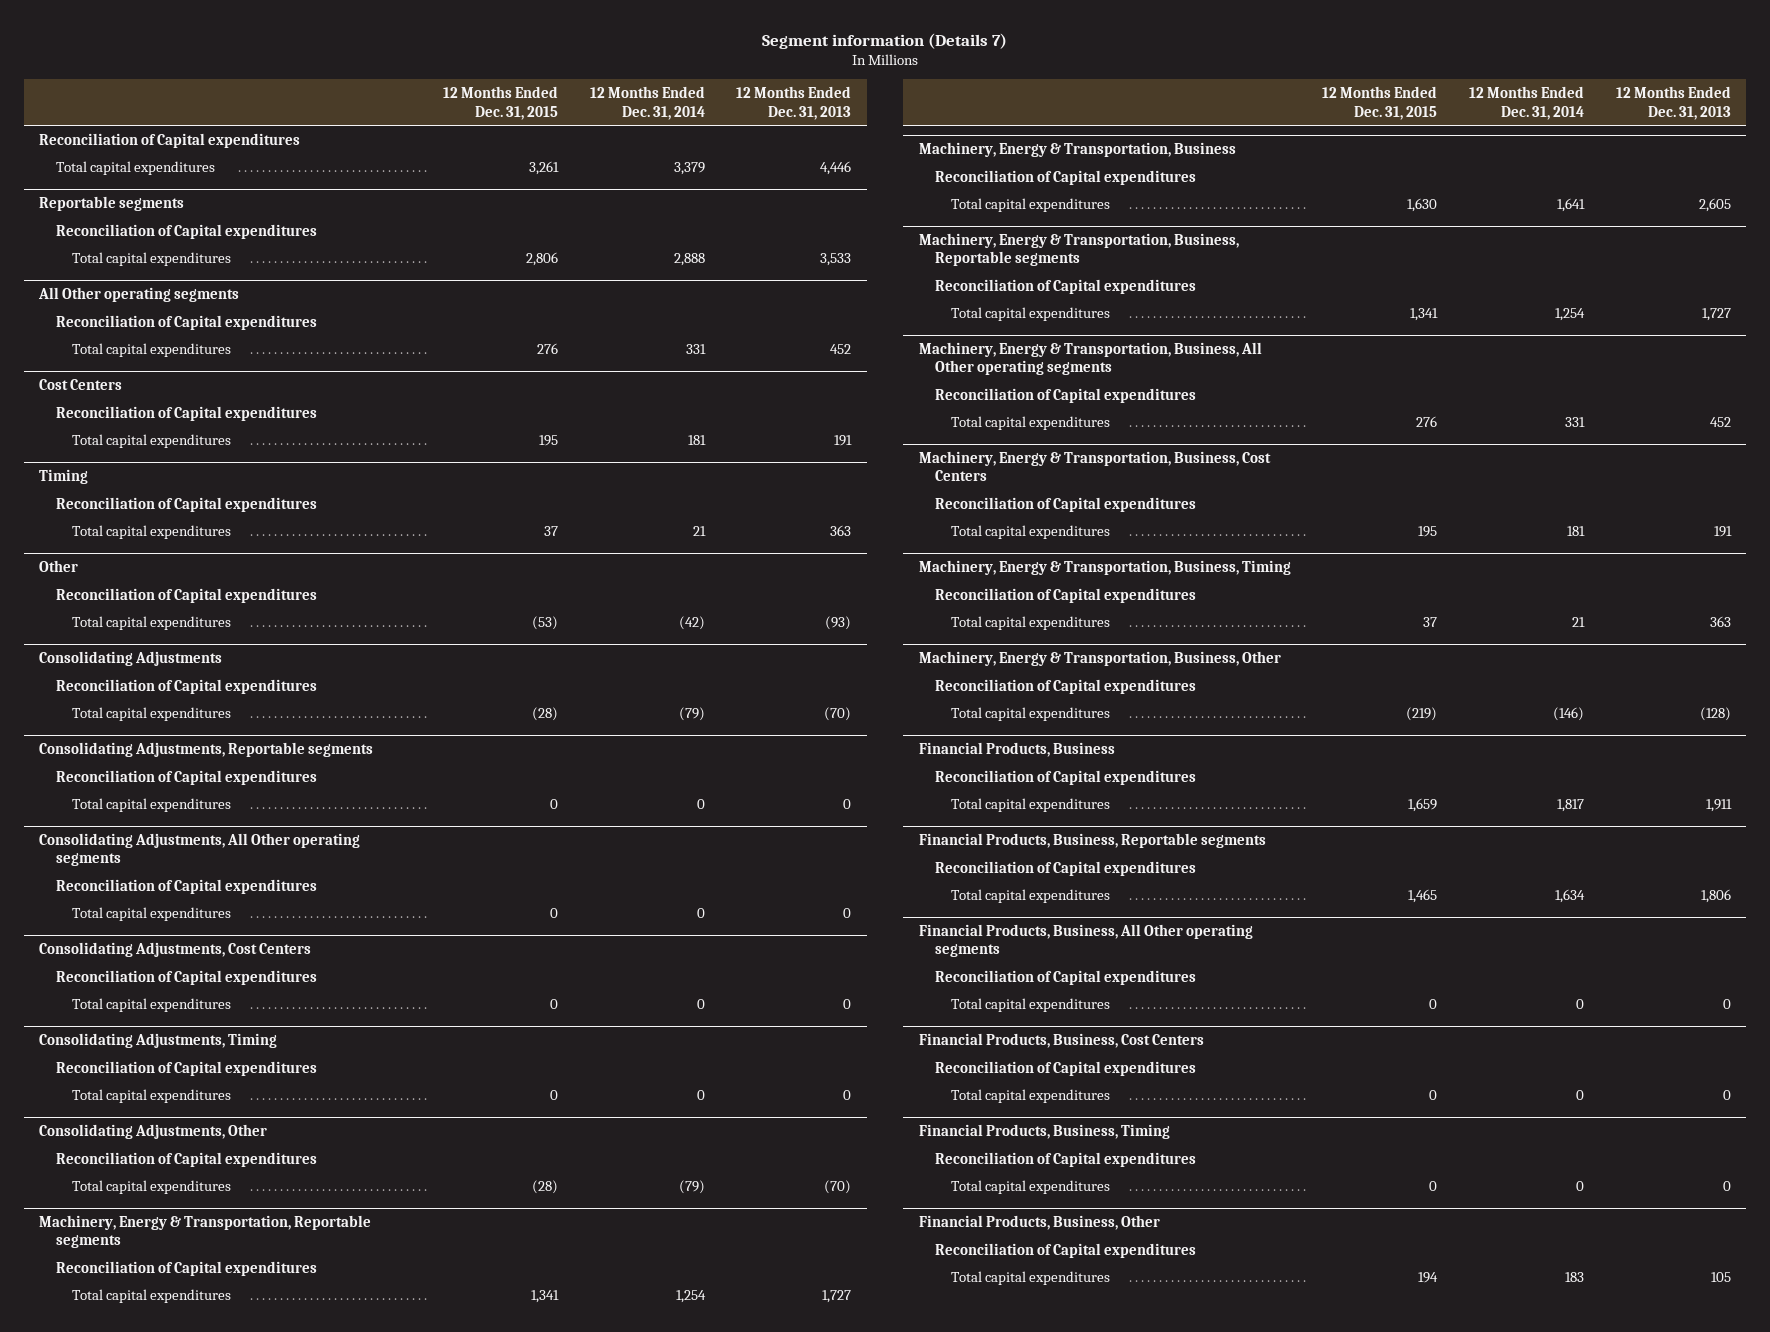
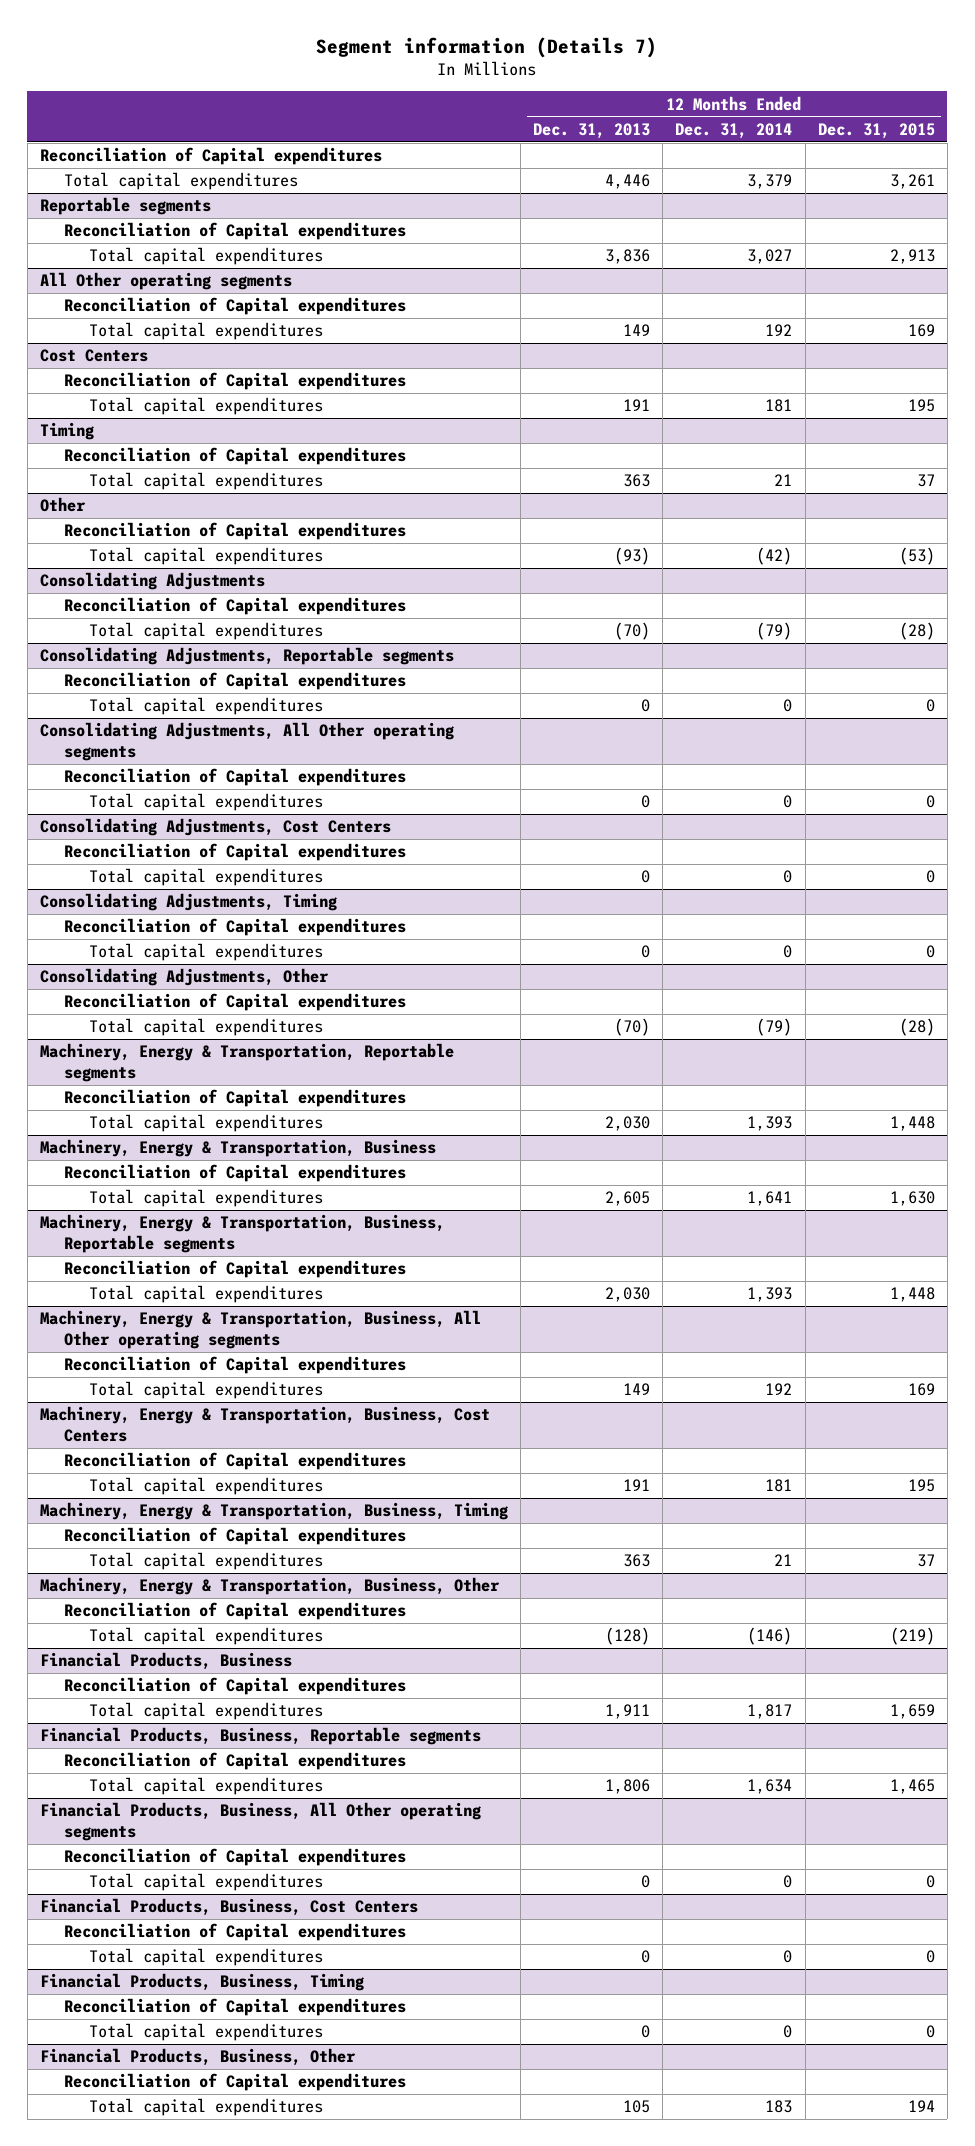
[526,251,559,266] 2,806 -> [889,249,935,265] 2,913
[673,252,705,266] 2,888 -> [747,249,793,265] 3,027
[820,252,852,266] 3,533 -> [605,249,651,265] 3,836
[537,342,559,354] 276 -> [907,324,935,338] 169
[685,343,706,354] 331 -> [765,324,793,337] 192
[830,343,852,354] 452 -> [623,324,651,337] 149
[531,1289,560,1303] 1,341 -> [889,1116,935,1132] 1,448
[675,1289,706,1303] 1,254 -> [747,1116,793,1132] 1,393
[822,1289,852,1303] 1,727 -> [605,1116,651,1132] 2,030
[1410,307,1439,321] 1,341 -> [889,1287,935,1303] 1,448
[1554,307,1585,321] 1,254 -> [747,1287,793,1303] 1,393
[1701,307,1731,321] 1,727 -> [605,1287,651,1303] 2,030
[1416,415,1438,427] 276 -> [907,1383,935,1397] 169
[1564,416,1585,427] 331 -> [765,1383,793,1396] 192
[1709,416,1731,427] 452 -> [623,1383,651,1396] 149

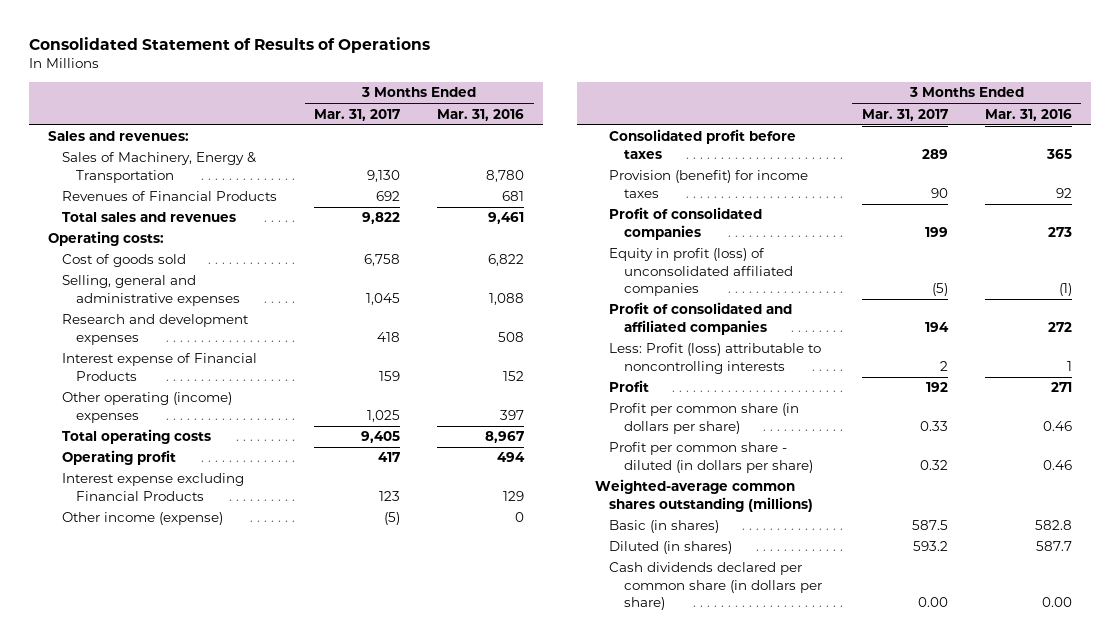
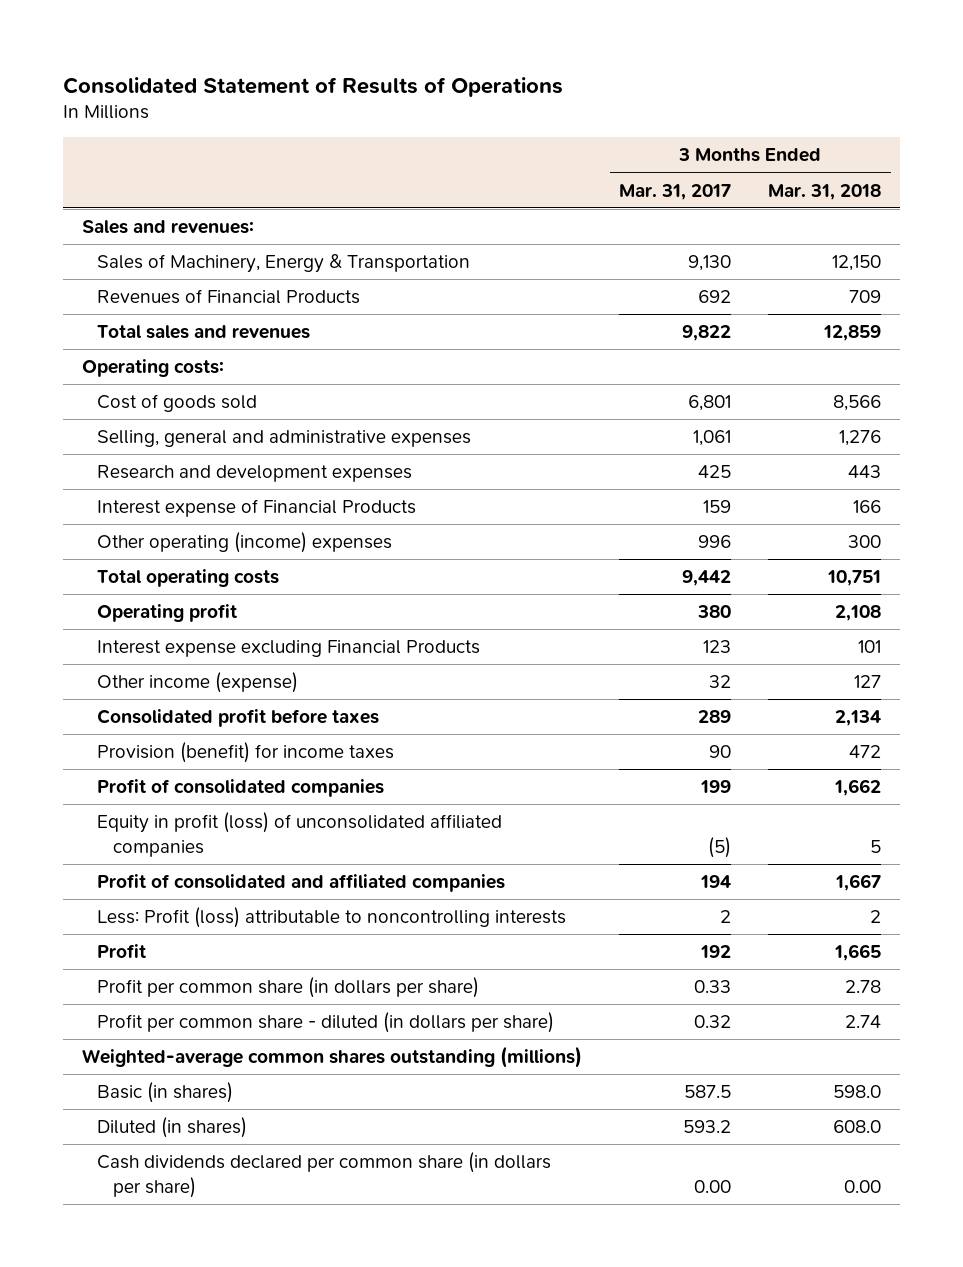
[437,108,525,121] Mar. 31, 2016 -> none
none -> [768,183,882,200] Mar. 31, 2018
[363,254,400,267] 6,758 -> [688,395,732,412] 6,801
[365,292,400,305] 1,045 -> [693,430,732,447] 1,061
[376,331,400,342] 418 -> [698,465,732,479] 425
[366,409,400,422] 1,025 -> [698,535,732,549] 996
[360,431,400,444] 9,405 -> [682,570,732,587] 9,442
[377,452,400,463] 417 -> [697,605,732,619] 380
[383,512,400,526] (5) -> [709,675,732,689] 32

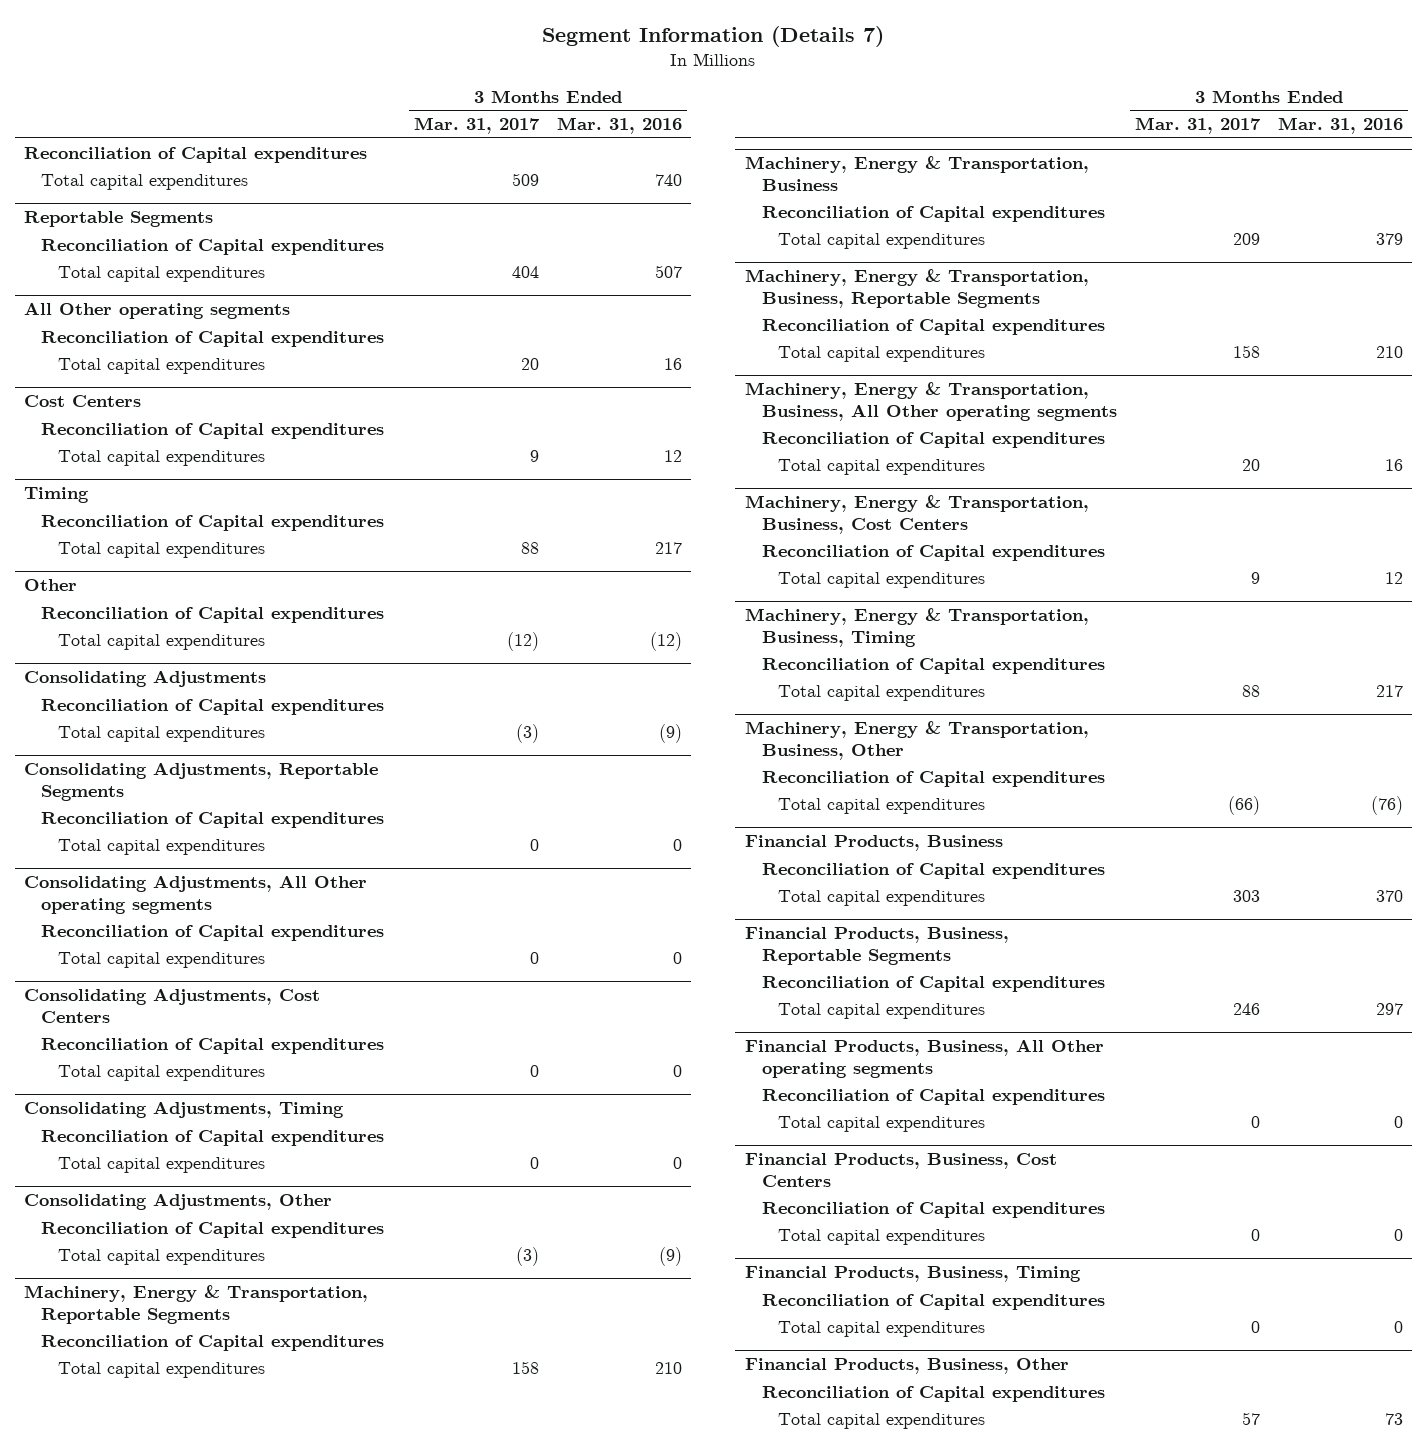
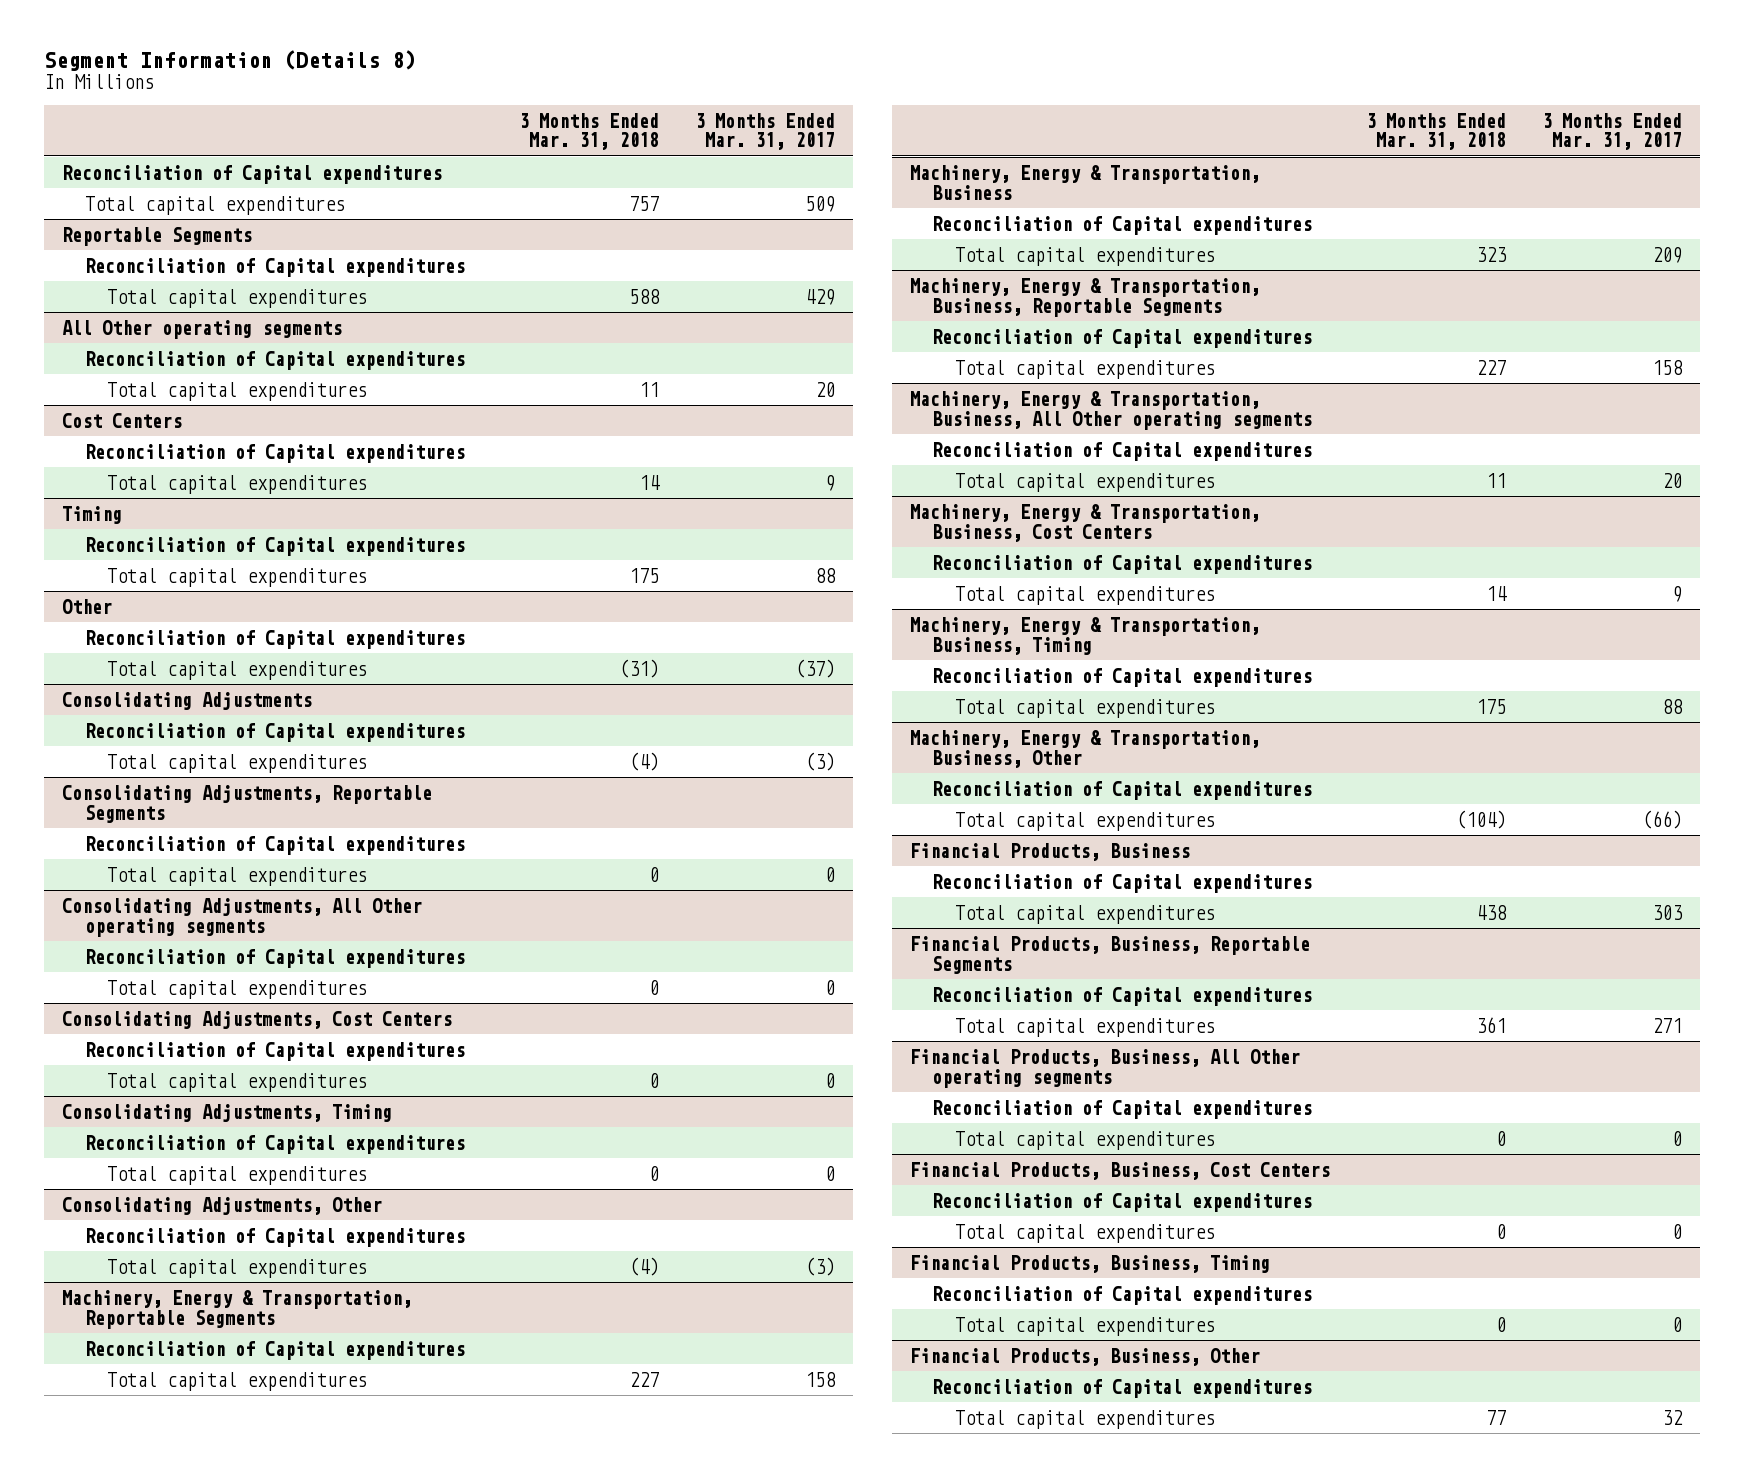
[542,25,885,47] Segment Information (Details 7) -> [44,50,417,72] Segment Information (Details 8)
[557,117,683,135] Mar. 31, 2016 -> none
none -> [518,112,659,151] 3 Months Ended Mar. 31, 2018
[511,265,539,278] 404 -> [804,288,835,305] 429
[506,631,539,651] (12) -> [794,658,835,678] (37)
[1232,1002,1260,1015] 246 -> [1652,1017,1683,1033] 271
[1241,1411,1260,1425] 57 -> [1662,1409,1684,1425] 32

